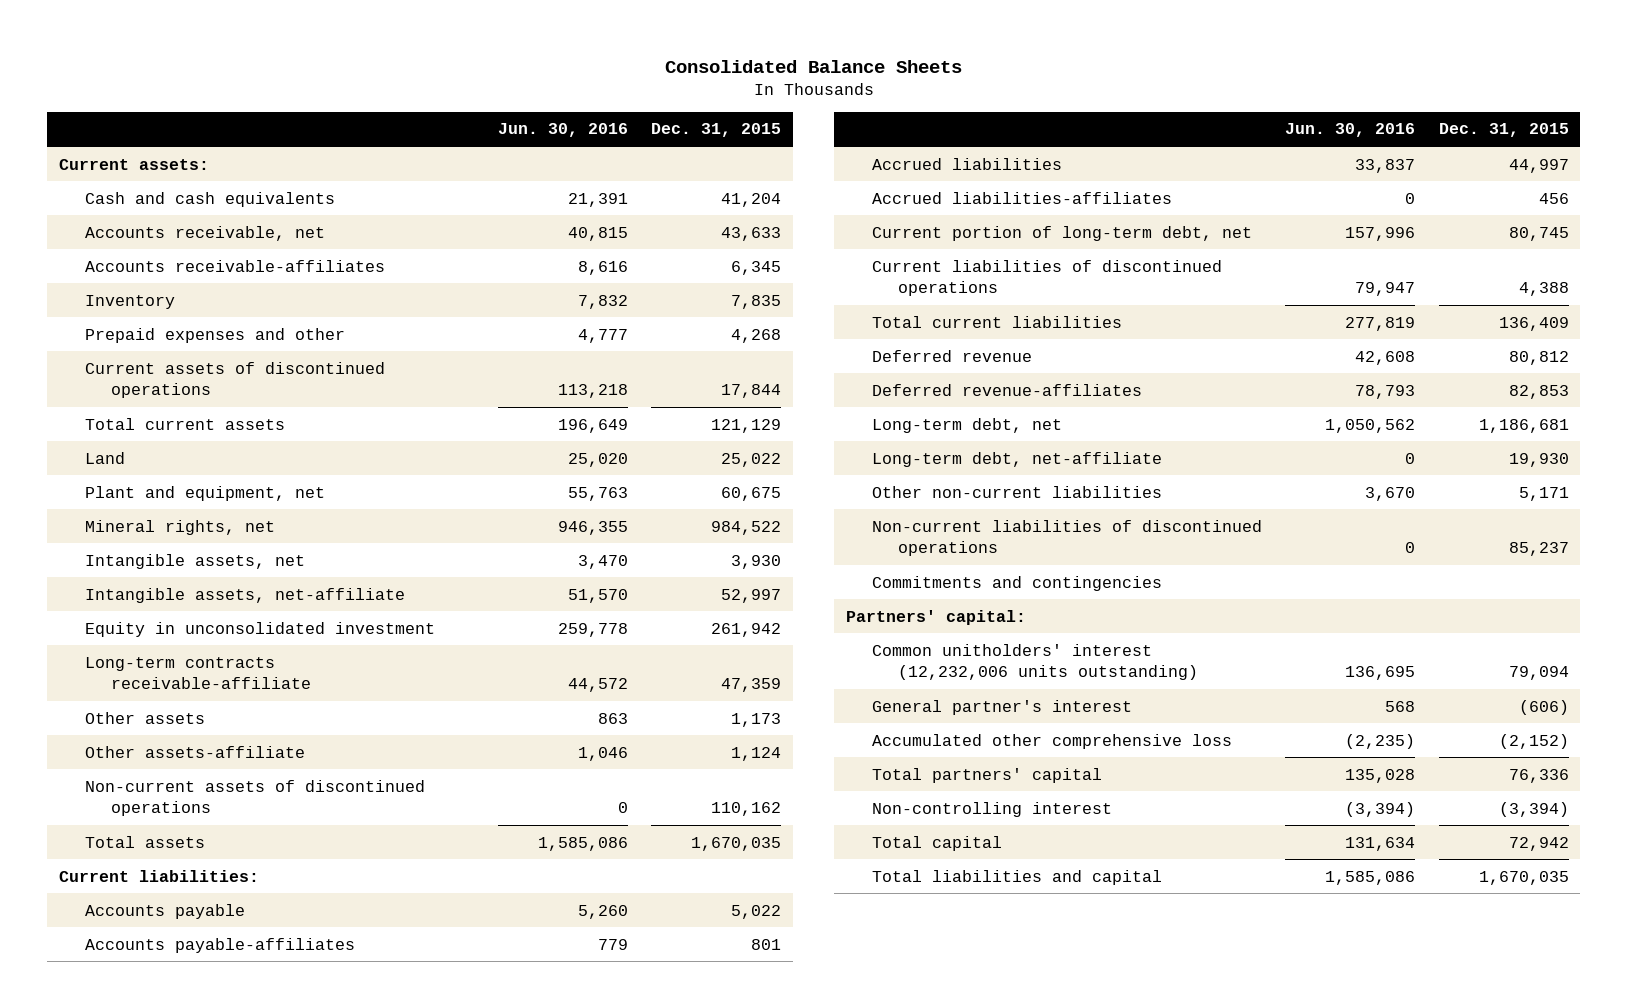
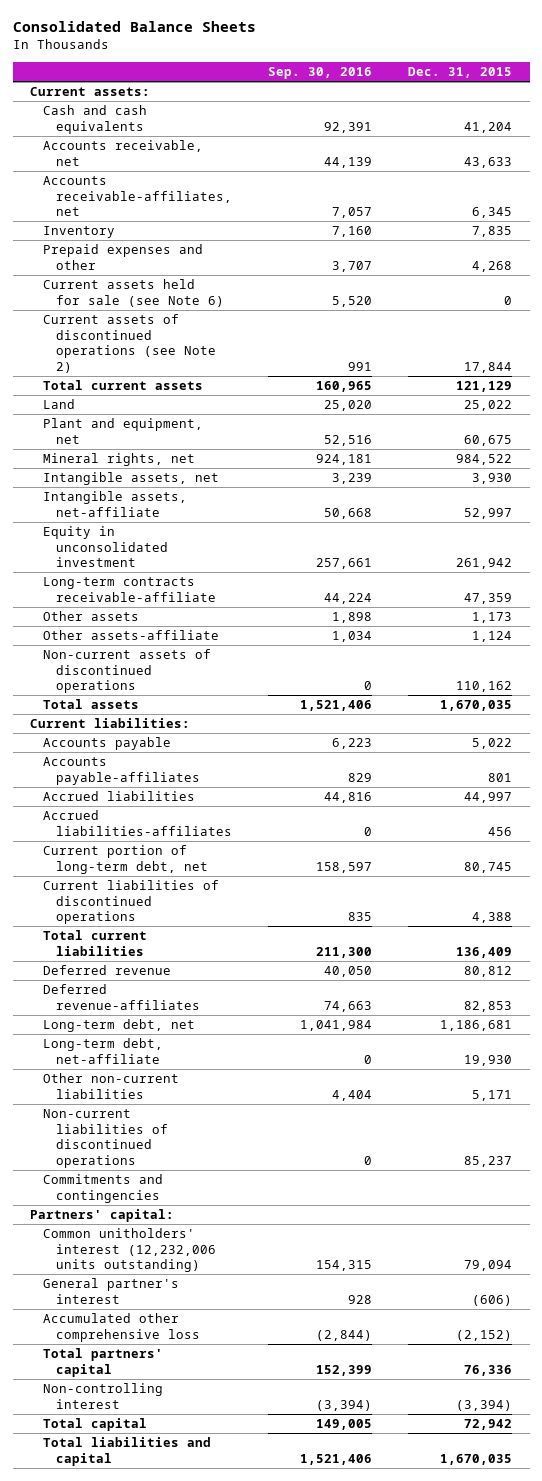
[498,123,629,138] Jun. 30, 2016 -> none
none -> [268,67,373,80] Sep. 30, 2016
[84,259,385,272] Accounts receivable-affiliates -> [43,176,233,217] Accounts receivable-affiliates, net
none -> [43,279,225,307] Current assets held for sale (see Note 6)
[84,361,385,399] Current assets of discontinued operations -> [43,314,217,373] Current assets of discontinued operations (see Note 2)

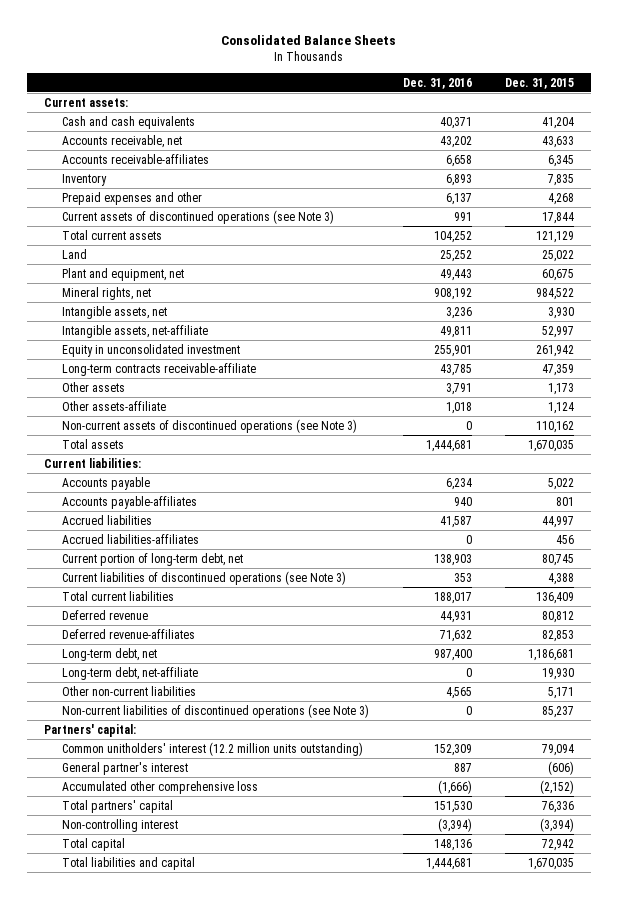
[268,67,373,80] Sep. 30, 2016 -> none
none -> [402,77,472,89] Dec. 31, 2016
[43,176,233,217] Accounts receivable-affiliates, net -> [61,153,209,164] Accounts receivable-affiliates
[43,279,225,307] Current assets held for sale (see Note 6) -> none
[43,314,217,373] Current assets of discontinued operations (see Note 2) -> [61,209,334,224] Current assets of discontinued operations (see Note 3)
[43,649,212,694] Non-current assets of discontinued operations -> [61,418,357,433] Non-current assets of discontinued operations (see Note 3)
[43,880,220,925] Current liabilities of discontinued operations -> [61,570,346,585] Current liabilities of discontinued operations (see Note 3)
[43,1174,164,1203] Commitments and contingencies -> none
[43,1109,169,1168] Non-current liabilities of discontinued operations -> [61,703,369,718] Non-current liabilities of discontinued operations (see Note 3)
[43,1228,217,1273] Common unitholders' interest (12,232,006 units outstanding) -> [61,741,363,756] Common unitholders' interest (12.2 million units outstanding)

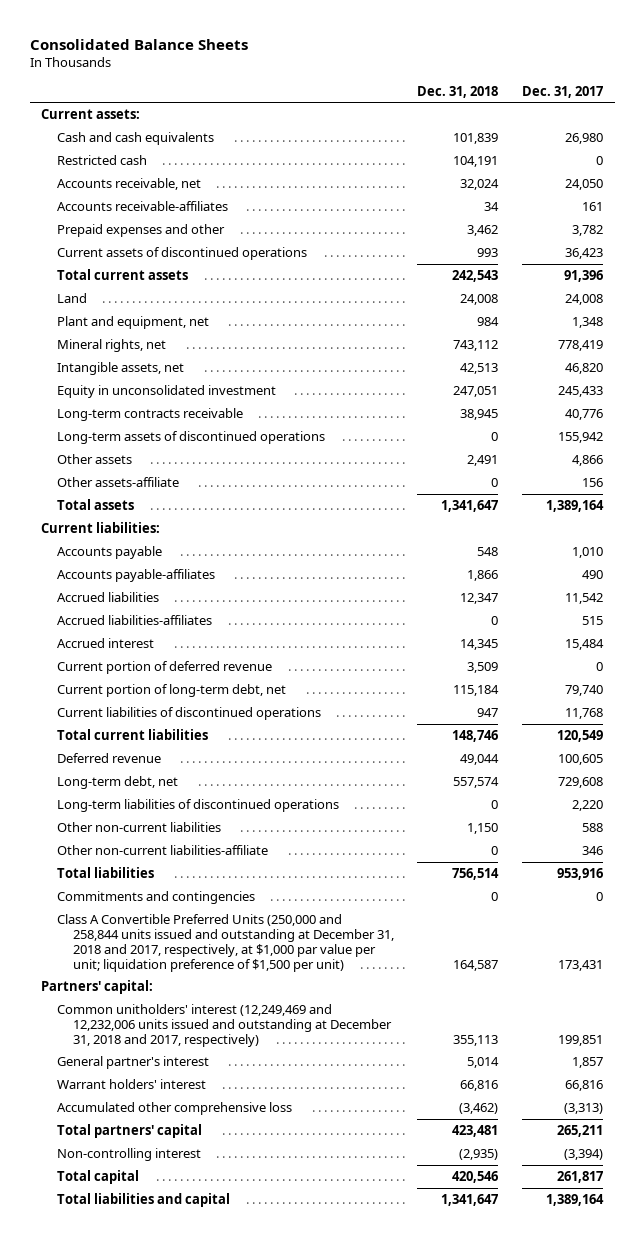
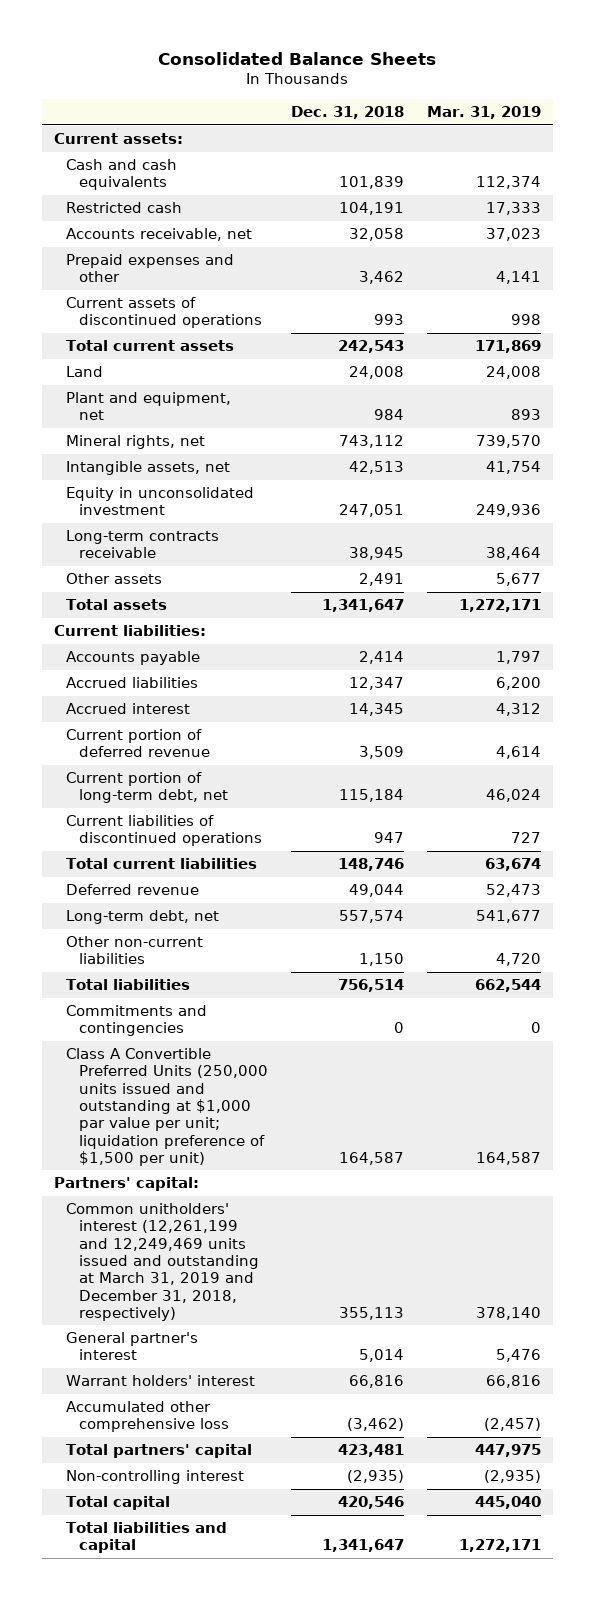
[521,85,603,98] Dec. 31, 2017 -> none
none -> [427,106,542,120] Mar. 31, 2019
[56,200,228,211] Accounts receivable-affiliates -> none
[460,178,500,190] 32,024 -> [349,228,405,242] 32,058
[56,430,325,444] Long-term assets of discontinued operations -> none
[56,476,179,487] Other assets-affiliate -> none
[56,568,215,582] Accounts payable-affiliates -> none
[477,546,499,556] 548 -> [359,651,405,665] 2,414
[56,614,212,625] Accrued liabilities-affiliates -> none
[56,798,339,812] Long-term liabilities of discontinued operations -> none
[56,844,268,855] Other non-current liabilities-affiliate -> none
[56,913,394,972] Class A Convertible Preferred Units (250,000 and 258,844 units issued and outstanding at December 31, 2018 and 2017, respectively, at $1,000 par value per unit; liquidation preference of $1,500 per unit) -> [66,1048,268,1166] Class A Convertible Preferred Units (250,000 units issued and outstanding at $1,000 par value per unit; liquidation preference of $1,500 per unit)
[56,1003,392,1047] Common unitholders' interest (12,249,469 and 12,232,006 units issued and outstanding at December 31, 2018 and 2017, respectively) -> [66,1203,259,1321] Common unitholders' interest (12,261,199 and 12,249,469 units issued and outstanding at March 31, 2019 and December 31, 2018, respectively)

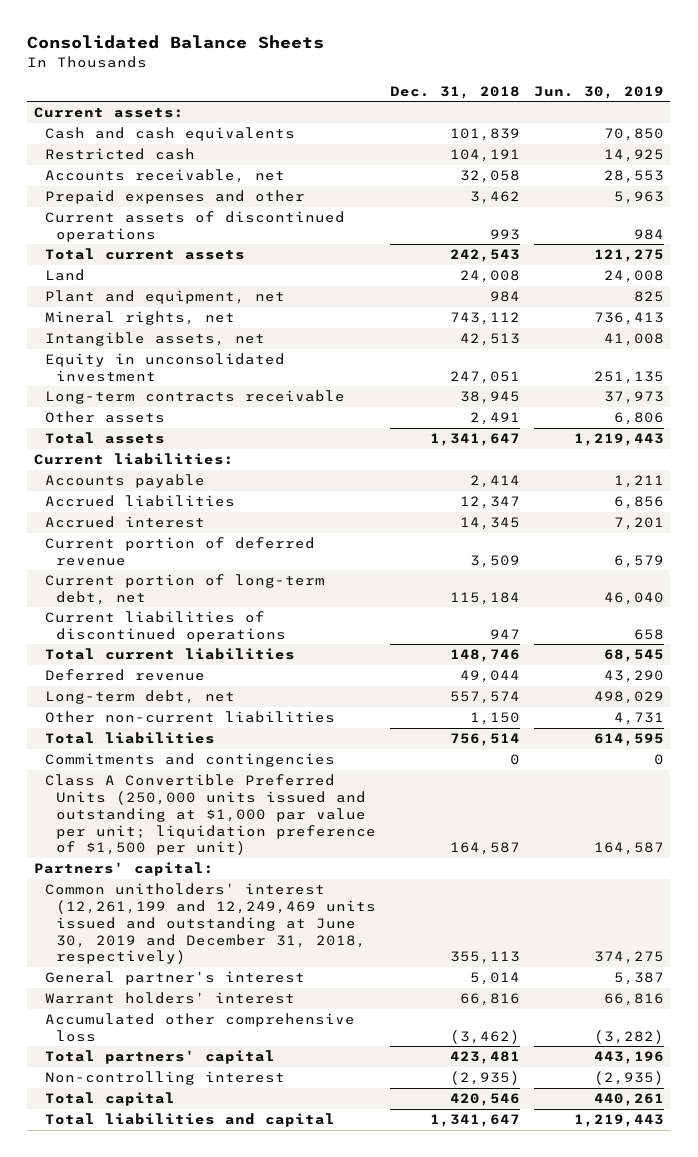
[427,106,542,120] Mar. 31, 2019 -> none
none -> [533,85,664,99] Jun. 30, 2019
[66,1203,259,1321] Common unitholders' interest (12,261,199 and 12,249,469 units issued and outstanding at March 31, 2019 and December 31, 2018, respectively) -> [44,883,376,965] Common unitholders' interest (12,261,199 and 12,249,469 units issued and outstanding at June 30, 2019 and December 31, 2018, respectively)

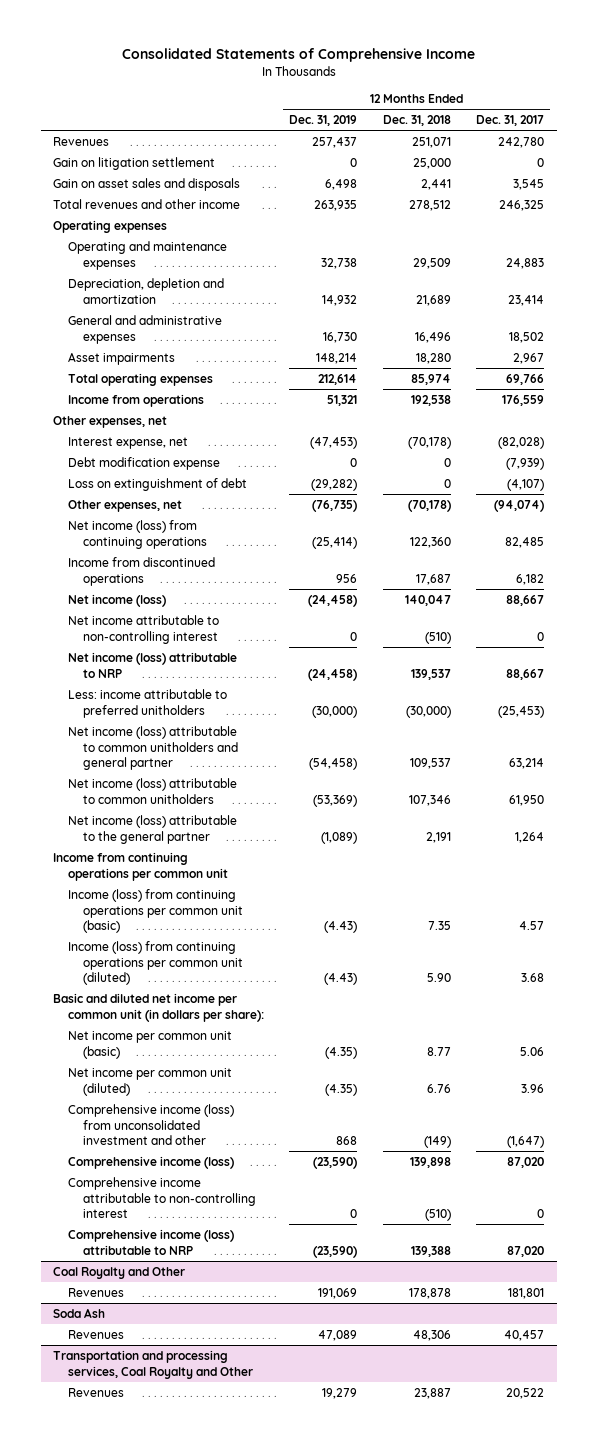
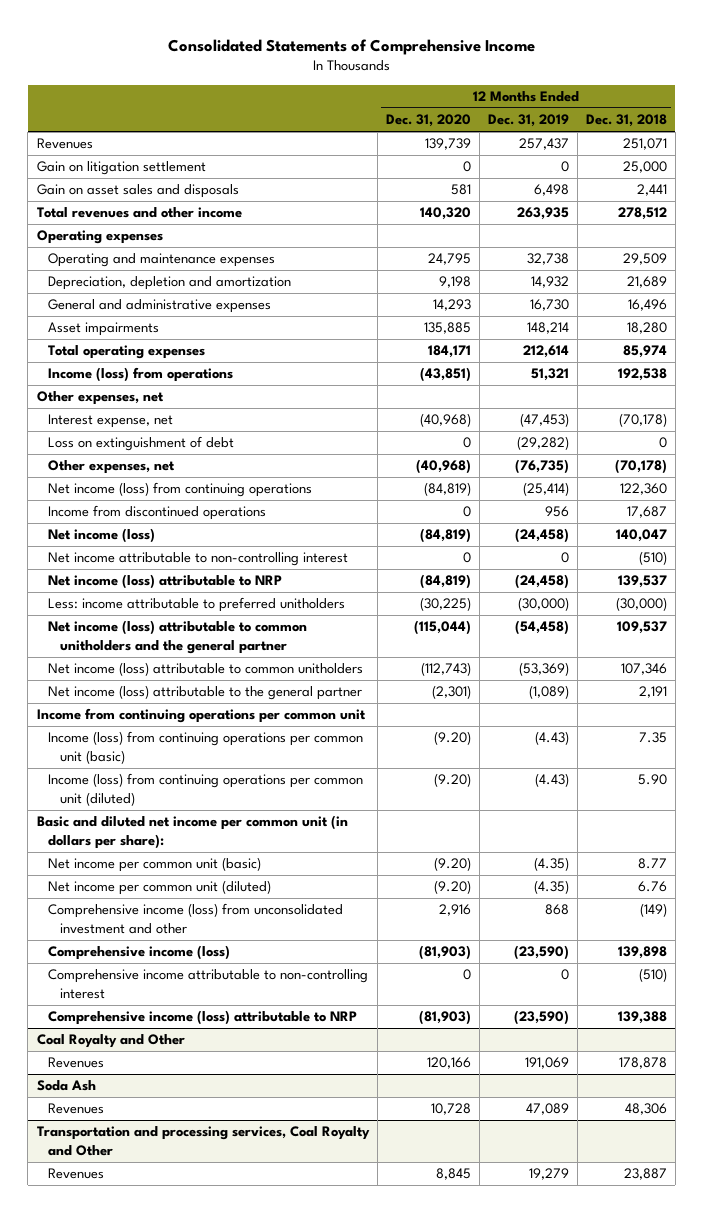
[475,115,544,127] Dec. 31, 2017 -> none
none -> [385,114,471,128] Dec. 31, 2020
[67,393,204,407] Income from operations -> [48,367,234,383] Income (loss) from operations
[67,456,220,470] Debt modification expense -> none
[67,725,238,771] Net income (loss) attributable to common unitholders and general partner -> [48,620,308,654] Net income (loss) attributable to common unitholders and the general partner

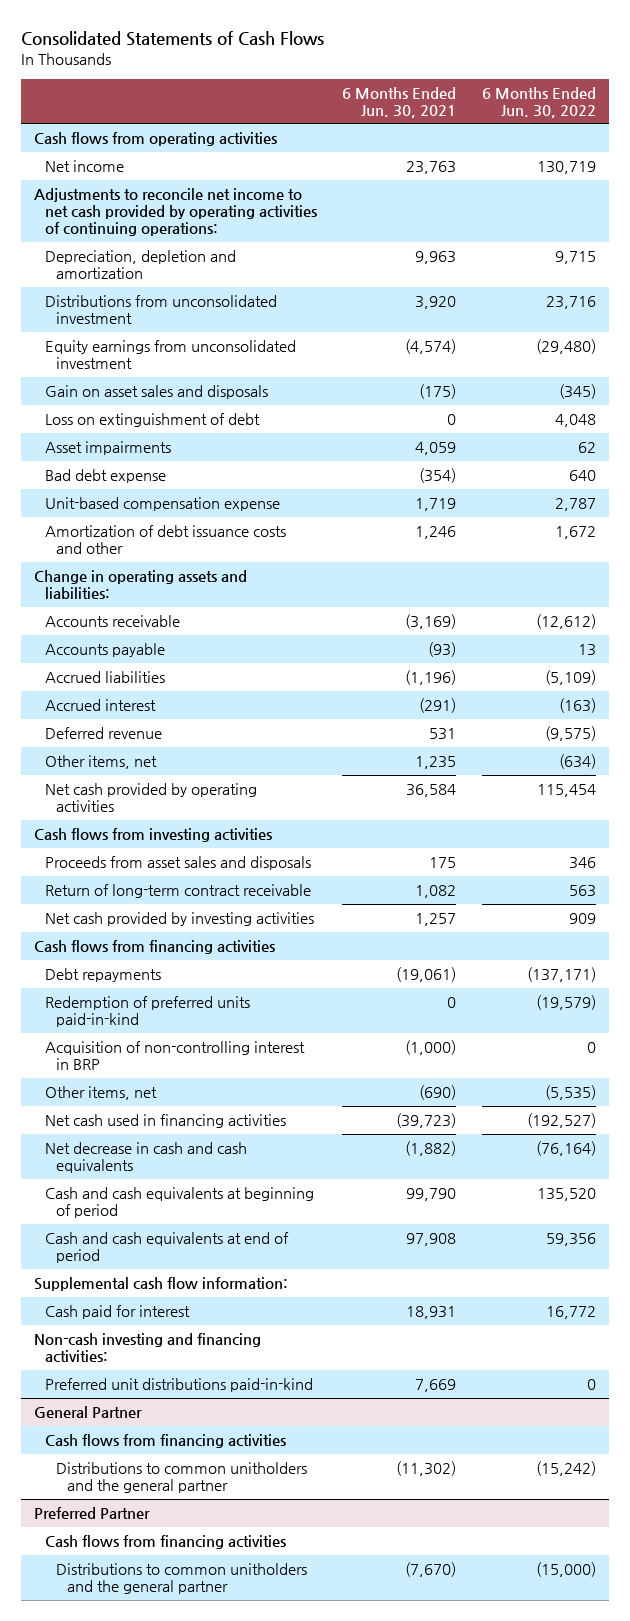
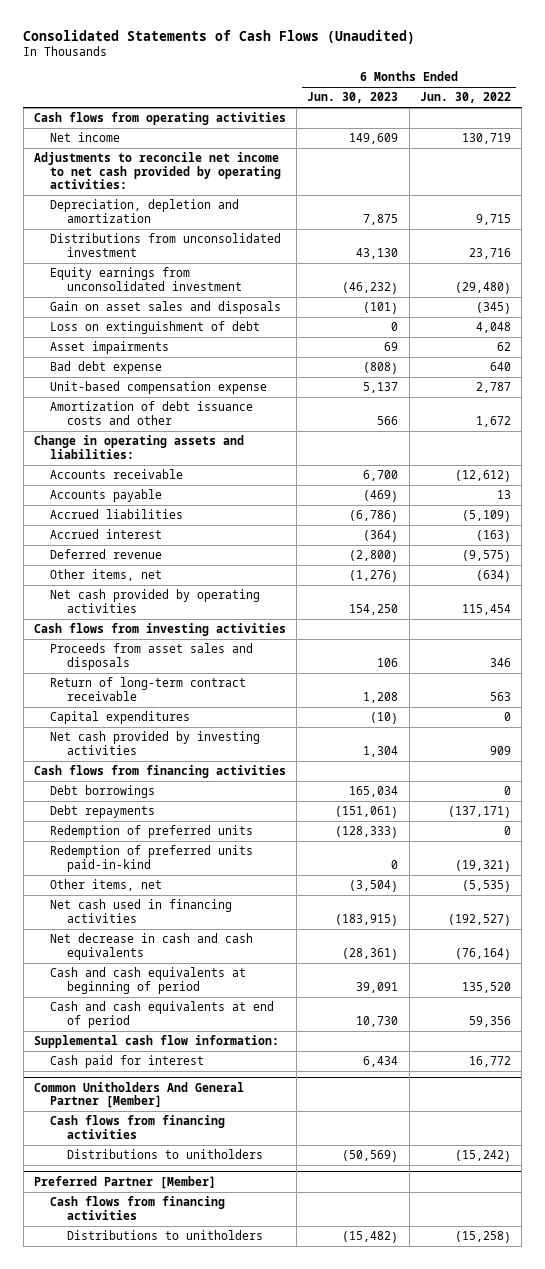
[21,31,325,47] Consolidated Statements of Cash Flows -> [23,29,416,44] Consolidated Statements of Cash Flows (Unaudited)
[342,86,457,118] 6 Months Ended Jun. 30, 2021 -> none
none -> [307,92,399,104] Jun. 30, 2023
[33,187,317,237] Adjustments to reconcile net income to net cash provided by operating activities of continuing operations: -> [33,152,282,190] Adjustments to reconcile net income to net cash provided by operating activities:
none -> [50,711,191,725] Capital expenditures
none -> [50,785,156,799] Debt borrowings
[44,1040,305,1071] Acquisition of non-controlling interest in BRP -> none
none -> [50,825,254,839] Redemption of preferred units
[536,994,597,1010] (19,579) -> [454,859,511,872] (19,321)
[33,1332,261,1363] Non-cash investing and financing activities: -> none
[44,1377,313,1392] Preferred unit distributions paid-in-kind -> none
[33,1405,142,1418] General Partner -> none
none -> [33,1081,244,1109] Common Unitholders And General Partner [Member]
[55,1461,307,1494] Distributions to common unitholders and the general partner -> [67,1149,264,1160] Distributions to unitholders
[33,1506,150,1519] Preferred Partner -> [33,1175,216,1189] Preferred Partner [Member]
[55,1562,307,1595] Distributions to common unitholders and the general partner -> [67,1230,264,1241] Distributions to unitholders
[536,1561,597,1577] (15,000) -> [454,1231,511,1244] (15,258)

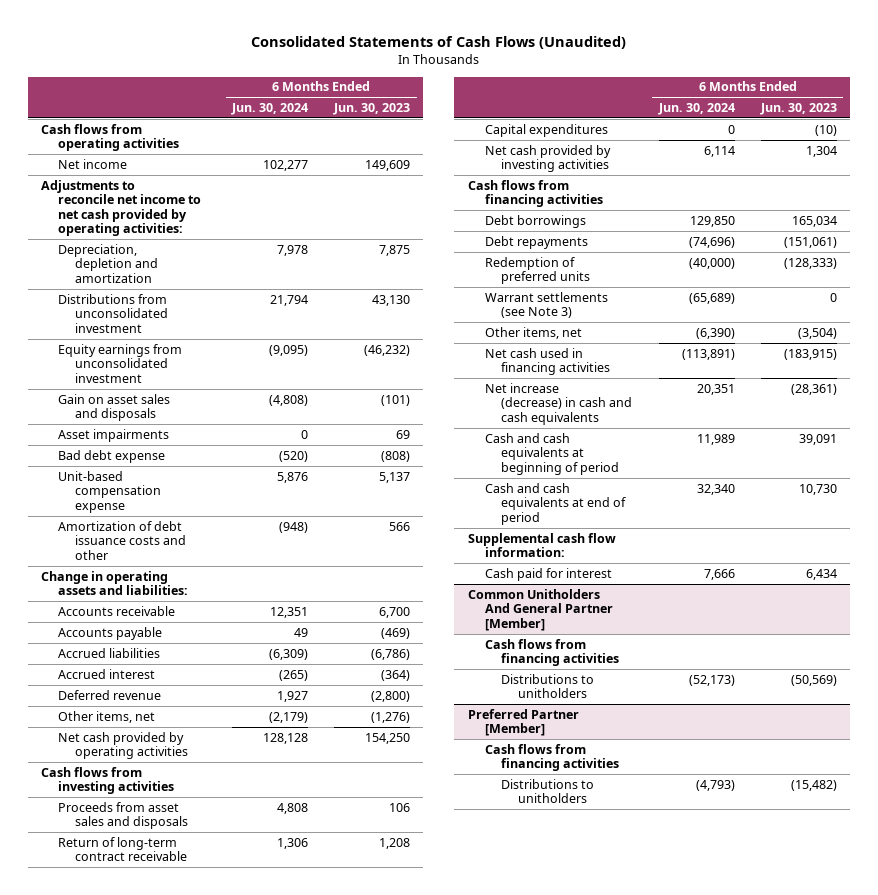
[419,92,511,104] Jun. 30, 2022 -> none
none -> [231,102,309,115] Jun. 30, 2024
[50,321,261,335] Loss on extinguishment of debt -> none
[50,845,254,872] Redemption of preferred units paid-in-kind -> none
none -> [484,291,608,319] Warrant settlements (see Note 3)
[50,933,254,960] Net decrease in cash and cash equivalents -> [484,382,633,425] Net increase (decrease) in cash and cash equivalents

